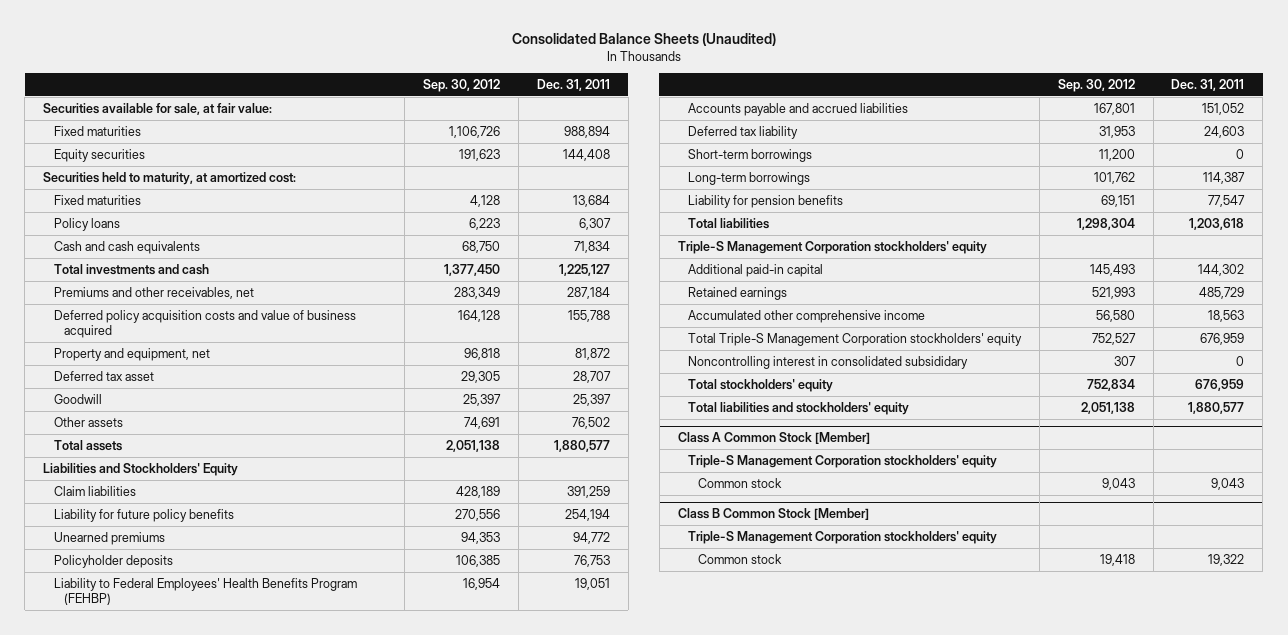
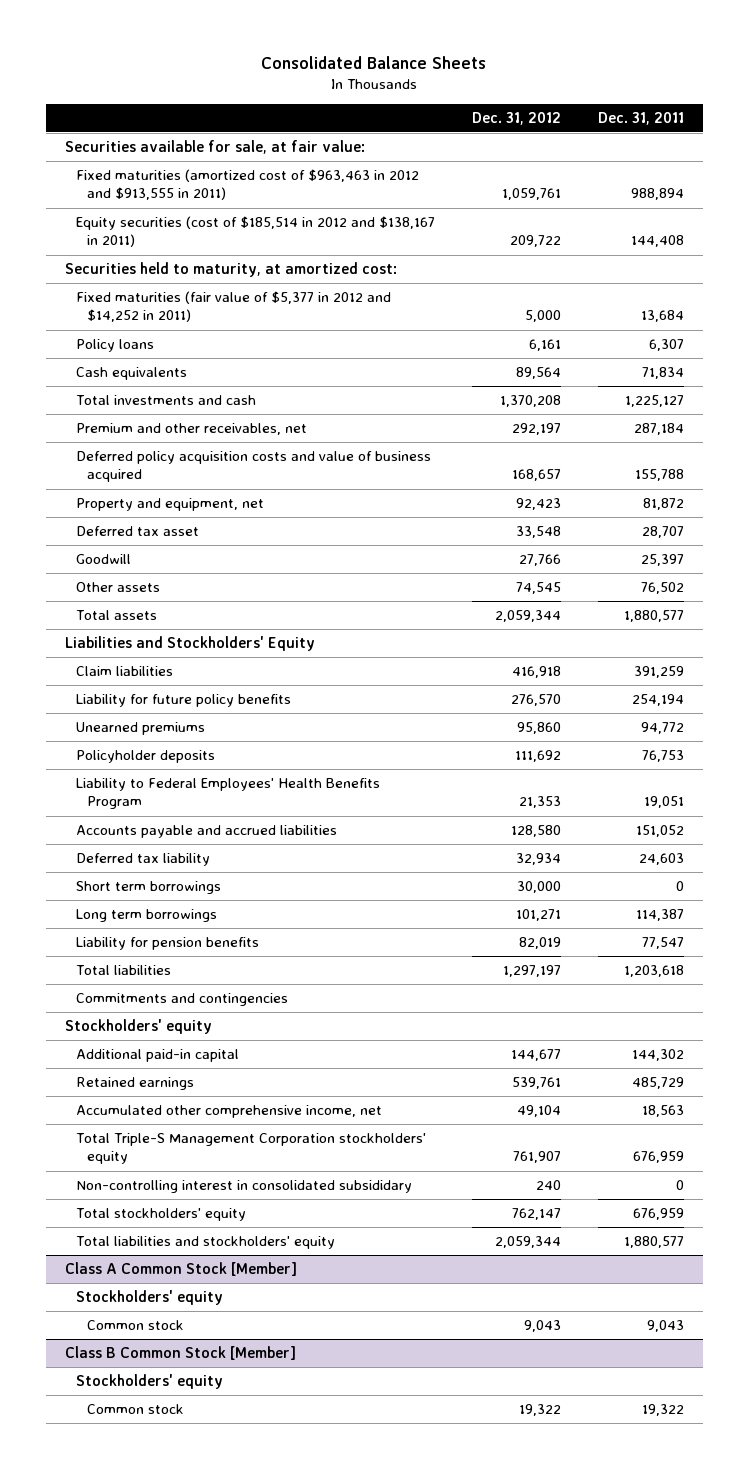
[511,32,776,46] Consolidated Balance Sheets (Unaudited) -> [261,55,487,69] Consolidated Balance Sheets
[423,78,501,92] Sep. 30, 2012 -> none
none -> [471,111,561,125] Dec. 31, 2012
[53,125,141,136] Fixed maturities -> [75,169,419,201] Fixed maturities (amortized cost of $963,463 in 2012 and $913,555 in 2011)
[53,148,145,162] Equity securities -> [75,216,435,248] Equity securities (cost of $185,514 in 2012 and $138,167 in 2011)
[53,194,141,205] Fixed maturities -> [75,291,391,323] Fixed maturities (fair value of $5,377 in 2012 and $14,252 in 2011)
[53,240,200,254] Cash and cash equivalents -> [75,367,187,381] Cash equivalents
[53,286,254,299] Premiums and other receivables, net -> [75,423,307,436] Premium and other receivables, net
[53,577,357,605] Liability to Federal Employees' Health Benefits Program (FEHBP) -> [75,778,380,810] Liability to Federal Employees' Health Benefits Program
[688,148,813,162] Short-term borrowings -> [75,881,221,895] Short term borrowings
[688,171,811,185] Long-term borrowings -> [75,909,217,923] Long term borrowings
none -> [75,993,288,1007] Commitments and contingencies
[677,240,987,254] Triple-S Management Corporation stockholders' equity -> [64,1019,212,1035] Stockholders' equity
[688,309,926,323] Accumulated other comprehensive income -> [75,1105,382,1119] Accumulated other comprehensive income, net
[688,355,969,369] Noncontrolling interest in consolidated subsididary -> [75,1180,412,1194] Non-controlling interest in consolidated subsididary
[688,454,998,468] Triple-S Management Corporation stockholders' equity -> [75,1290,223,1306] Stockholders' equity
[688,530,998,544] Triple-S Management Corporation stockholders' equity -> [75,1374,223,1390] Stockholders' equity

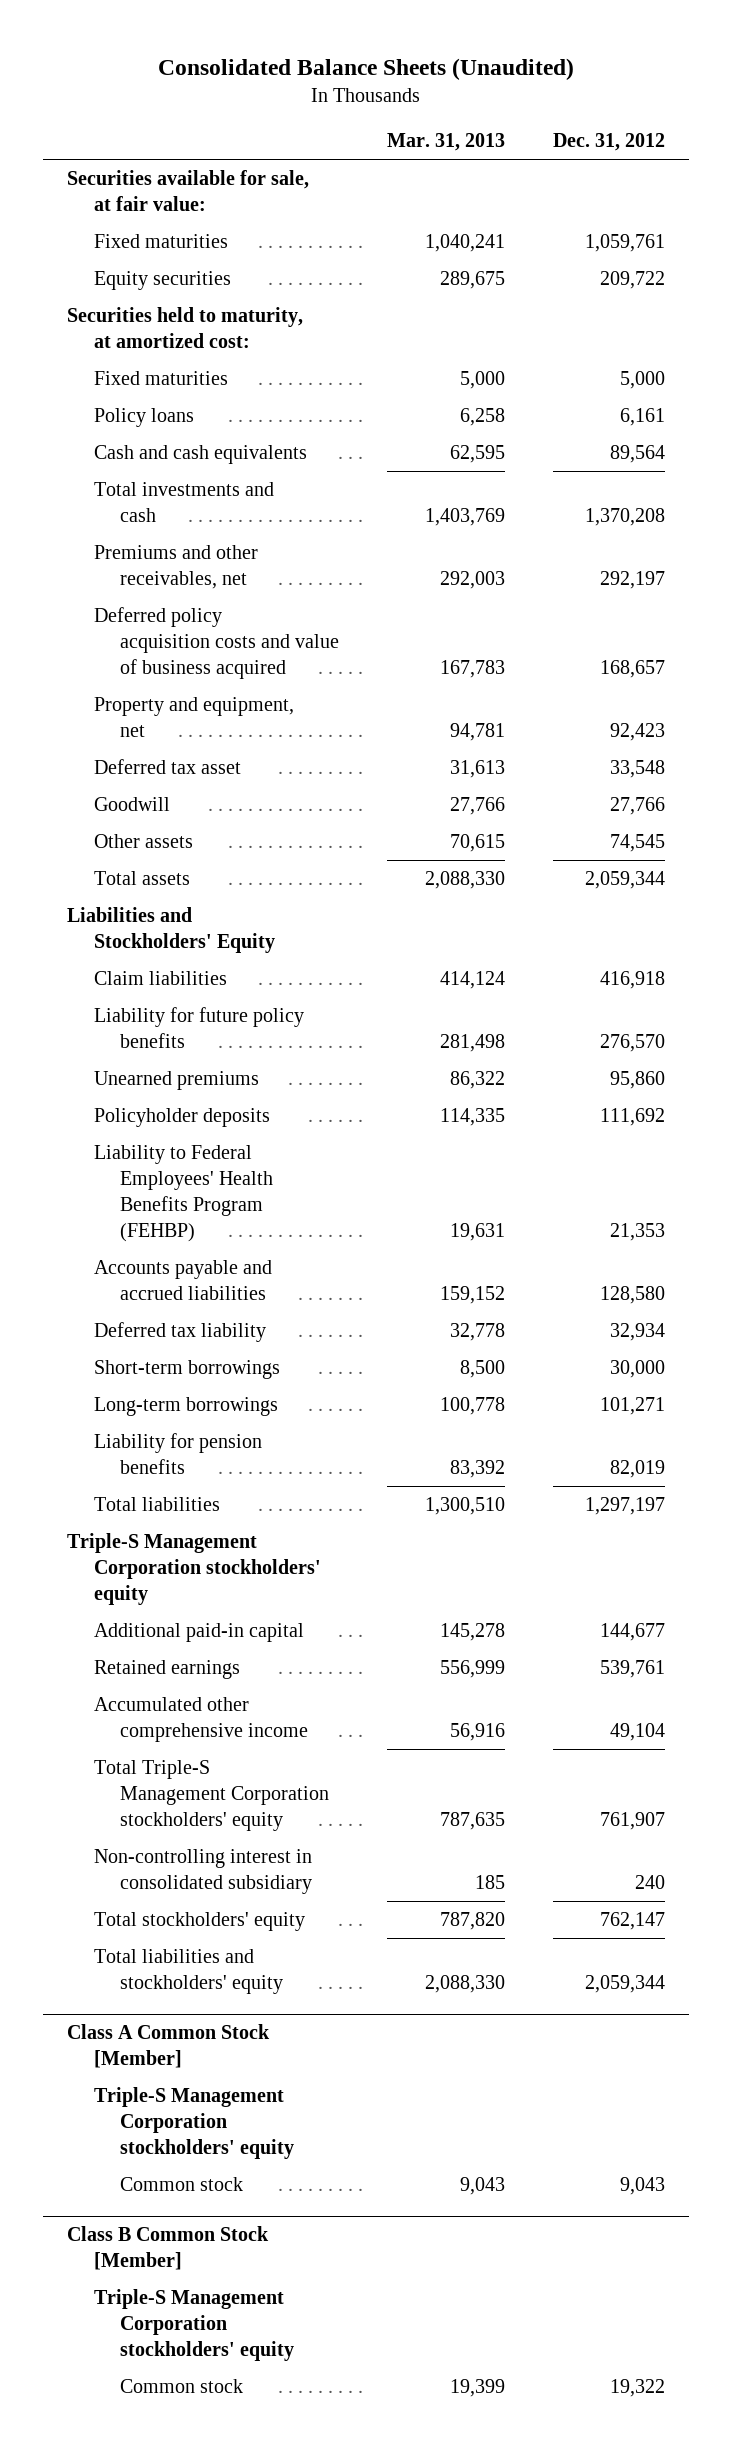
[261,55,487,69] Consolidated Balance Sheets -> [158,57,575,80] Consolidated Balance Sheets (Unaudited)
[598,111,685,125] Dec. 31, 2011 -> none
none -> [386,133,505,152] Mar. 31, 2013
[75,169,419,201] Fixed maturities (amortized cost of $963,463 in 2012 and $913,555 in 2011) -> [93,234,228,249] Fixed maturities
[75,216,435,248] Equity securities (cost of $185,514 in 2012 and $138,167 in 2011) -> [93,271,231,291] Equity securities
[75,291,391,323] Fixed maturities (fair value of $5,377 in 2012 and $14,252 in 2011) -> [93,371,228,386] Fixed maturities
[75,367,187,381] Cash equivalents -> [93,445,307,465] Cash and cash equivalents
[75,423,307,436] Premium and other receivables, net -> [93,545,258,590] Premiums and other receivables, net
[75,778,380,810] Liability to Federal Employees' Health Benefits Program -> [93,1145,273,1243] Liability to Federal Employees' Health Benefits Program (FEHBP)
[75,881,221,895] Short term borrowings -> [93,1360,280,1380] Short-term borrowings
[75,909,217,923] Long term borrowings -> [93,1397,278,1417] Long-term borrowings
[75,993,288,1007] Commitments and contingencies -> none
[64,1019,212,1035] Stockholders' equity -> [67,1533,321,1606] Triple-S Management Corporation stockholders' equity
[75,1105,382,1119] Accumulated other comprehensive income, net -> [93,1697,308,1743] Accumulated other comprehensive income
[75,1180,412,1194] Non-controlling interest in consolidated subsididary -> [93,1849,312,1895] Non-controlling interest in consolidated subsidiary
[75,1290,223,1306] Stockholders' equity -> [93,2087,294,2160] Triple-S Management Corporation stockholders' equity
[75,1374,223,1390] Stockholders' equity -> [93,2289,294,2362] Triple-S Management Corporation stockholders' equity

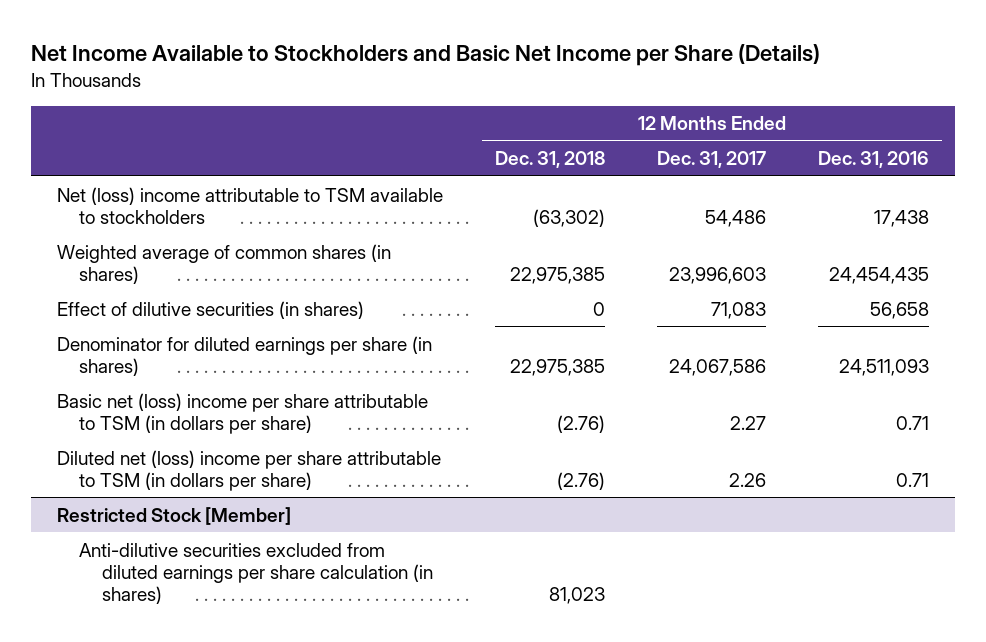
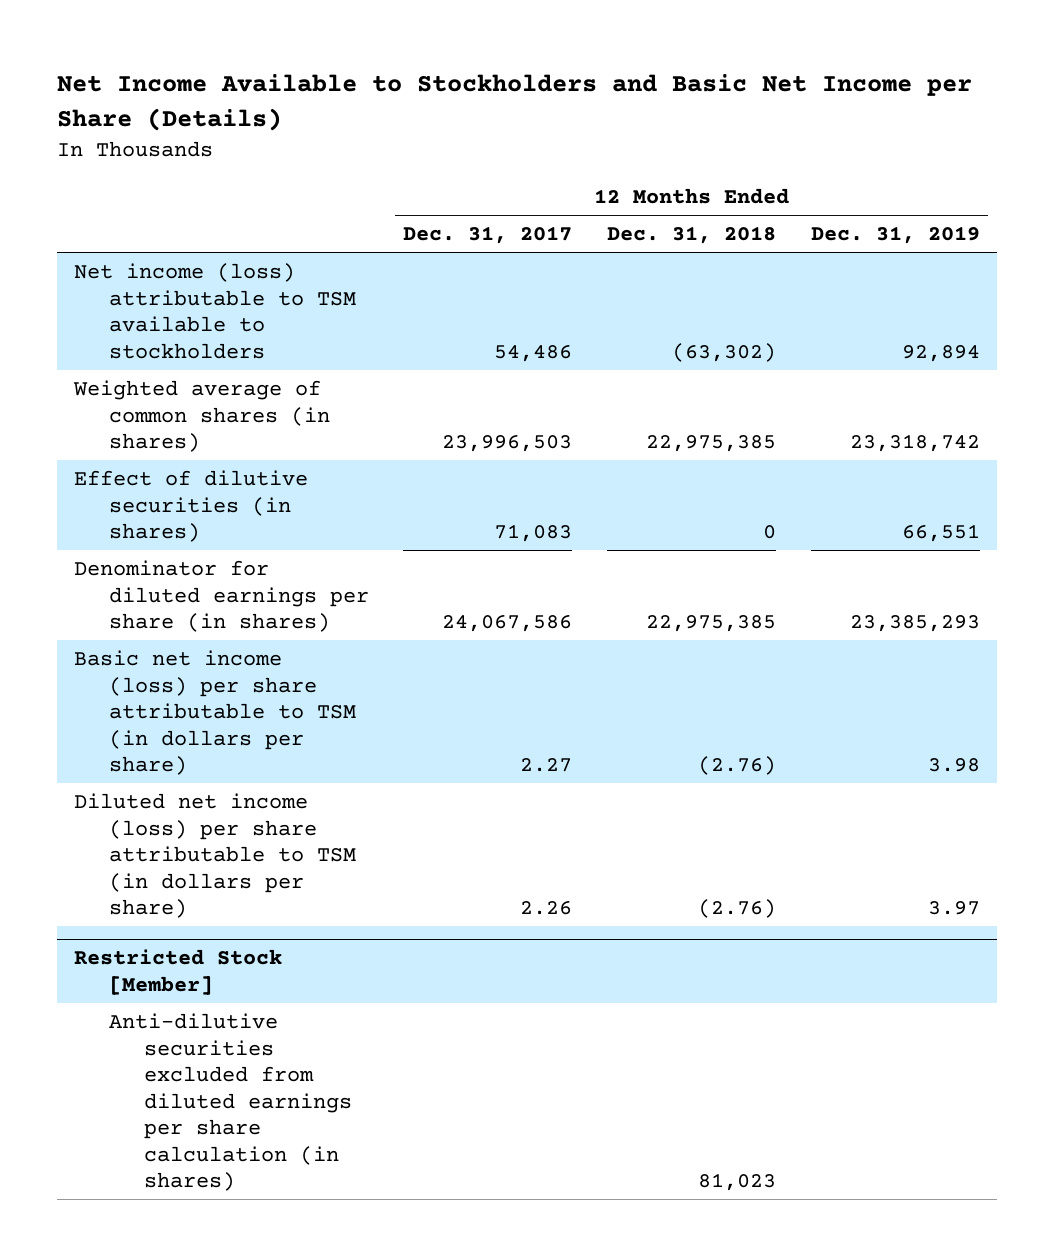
[818,151,930,169] Dec. 31, 2016 -> none
none -> [810,226,980,245] Dec. 31, 2019
[57,186,444,224] Net (loss) income attributable to TSM available to stockholders -> [74,263,356,359] Net income (loss) attributable to TSM available to stockholders
[669,266,767,284] 23,996,603 -> [442,435,573,453] 23,996,503
[57,392,429,434] Basic net (loss) income per share attributable to TSM (in dollars per share) -> [74,650,356,776] Basic net income (loss) per share attributable to TSM (in dollars per share)
[57,449,442,491] Diluted net (loss) income per share attributable to TSM (in dollars per share) -> [74,793,356,919] Diluted net income (loss) per share attributable to TSM (in dollars per share)

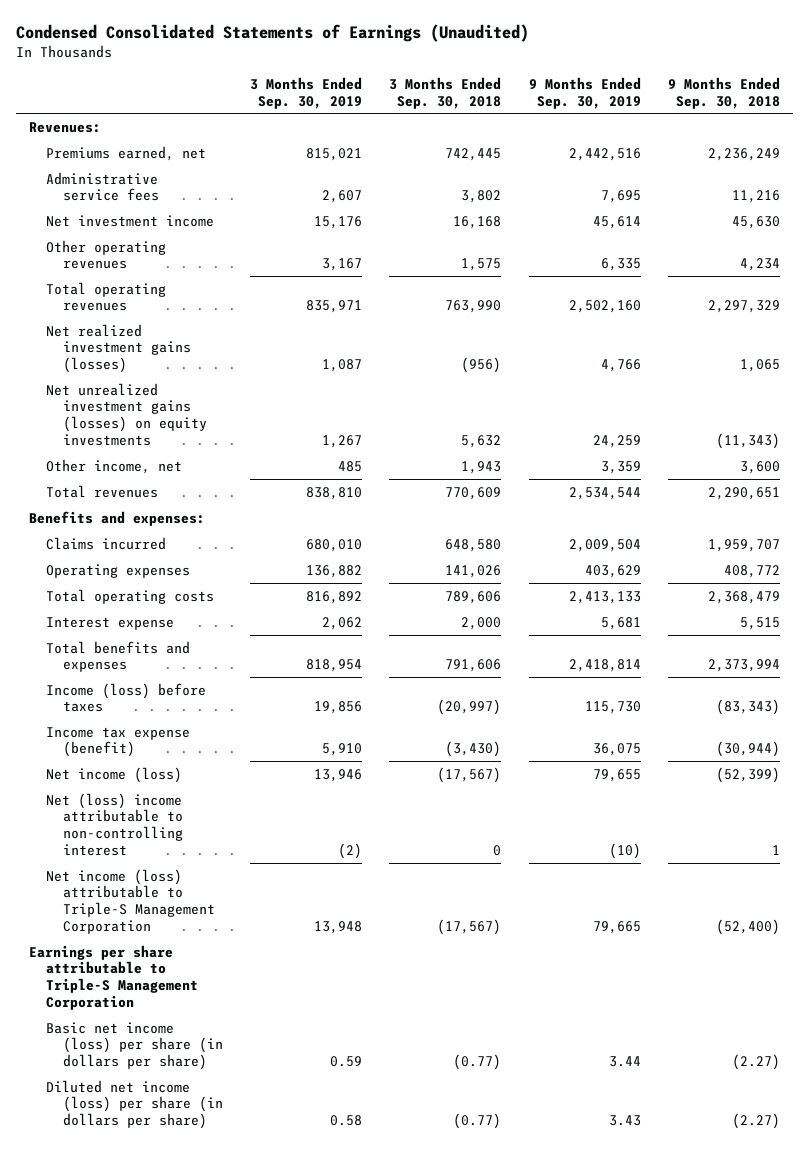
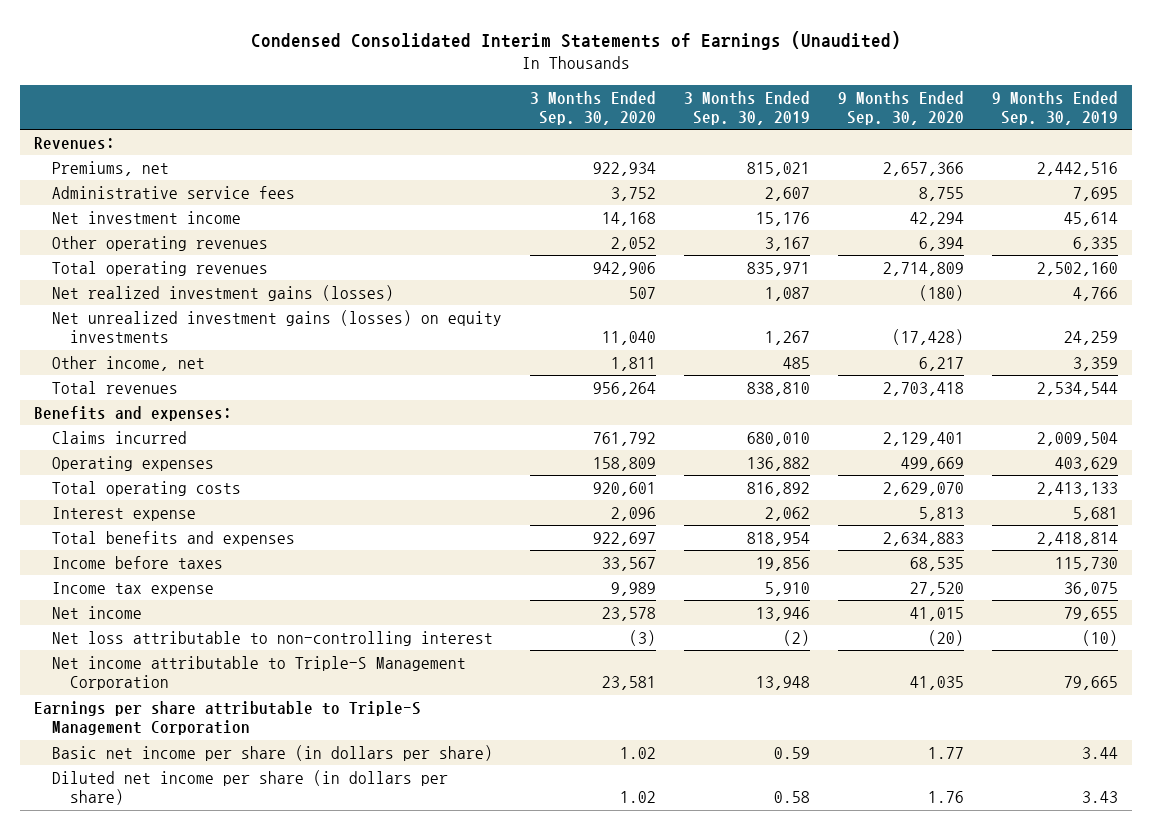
[15,23,529,42] Condensed Consolidated Statements of Earnings (Unaudited) -> [250,30,901,50] Condensed Consolidated Interim Statements of Earnings (Unaudited)
[389,76,502,109] 3 Months Ended Sep. 30, 2018 -> none
[667,76,780,109] 9 Months Ended Sep. 30, 2018 -> none
none -> [530,90,657,126] 3 Months Ended Sep. 30, 2020
none -> [838,90,965,126] 9 Months Ended Sep. 30, 2020
[46,145,207,161] Premiums earned, net -> [52,160,170,176] Premiums, net
[46,682,207,713] Income (loss) before taxes -> [52,555,224,569] Income before taxes
[46,726,191,758] Income tax expense (benefit) -> [52,581,215,596] Income tax expense
[46,766,183,783] Net income (loss) -> [52,605,143,619] Net income
[46,792,183,856] Net (loss) income attributable to non-controlling interest -> [52,630,494,646] Net loss attributable to non-controlling interest
[46,868,215,934] Net income (loss) attributable to Triple-S Management Corporation -> [52,655,467,691] Net income attributable to Triple-S Management Corporation
[46,1021,223,1071] Basic net income (loss) per share (in dollars per share) -> [52,744,494,761] Basic net income per share (in dollars per share)
[46,1079,223,1130] Diluted net income (loss) per share (in dollars per share) -> [52,769,449,806] Diluted net income per share (in dollars per share)

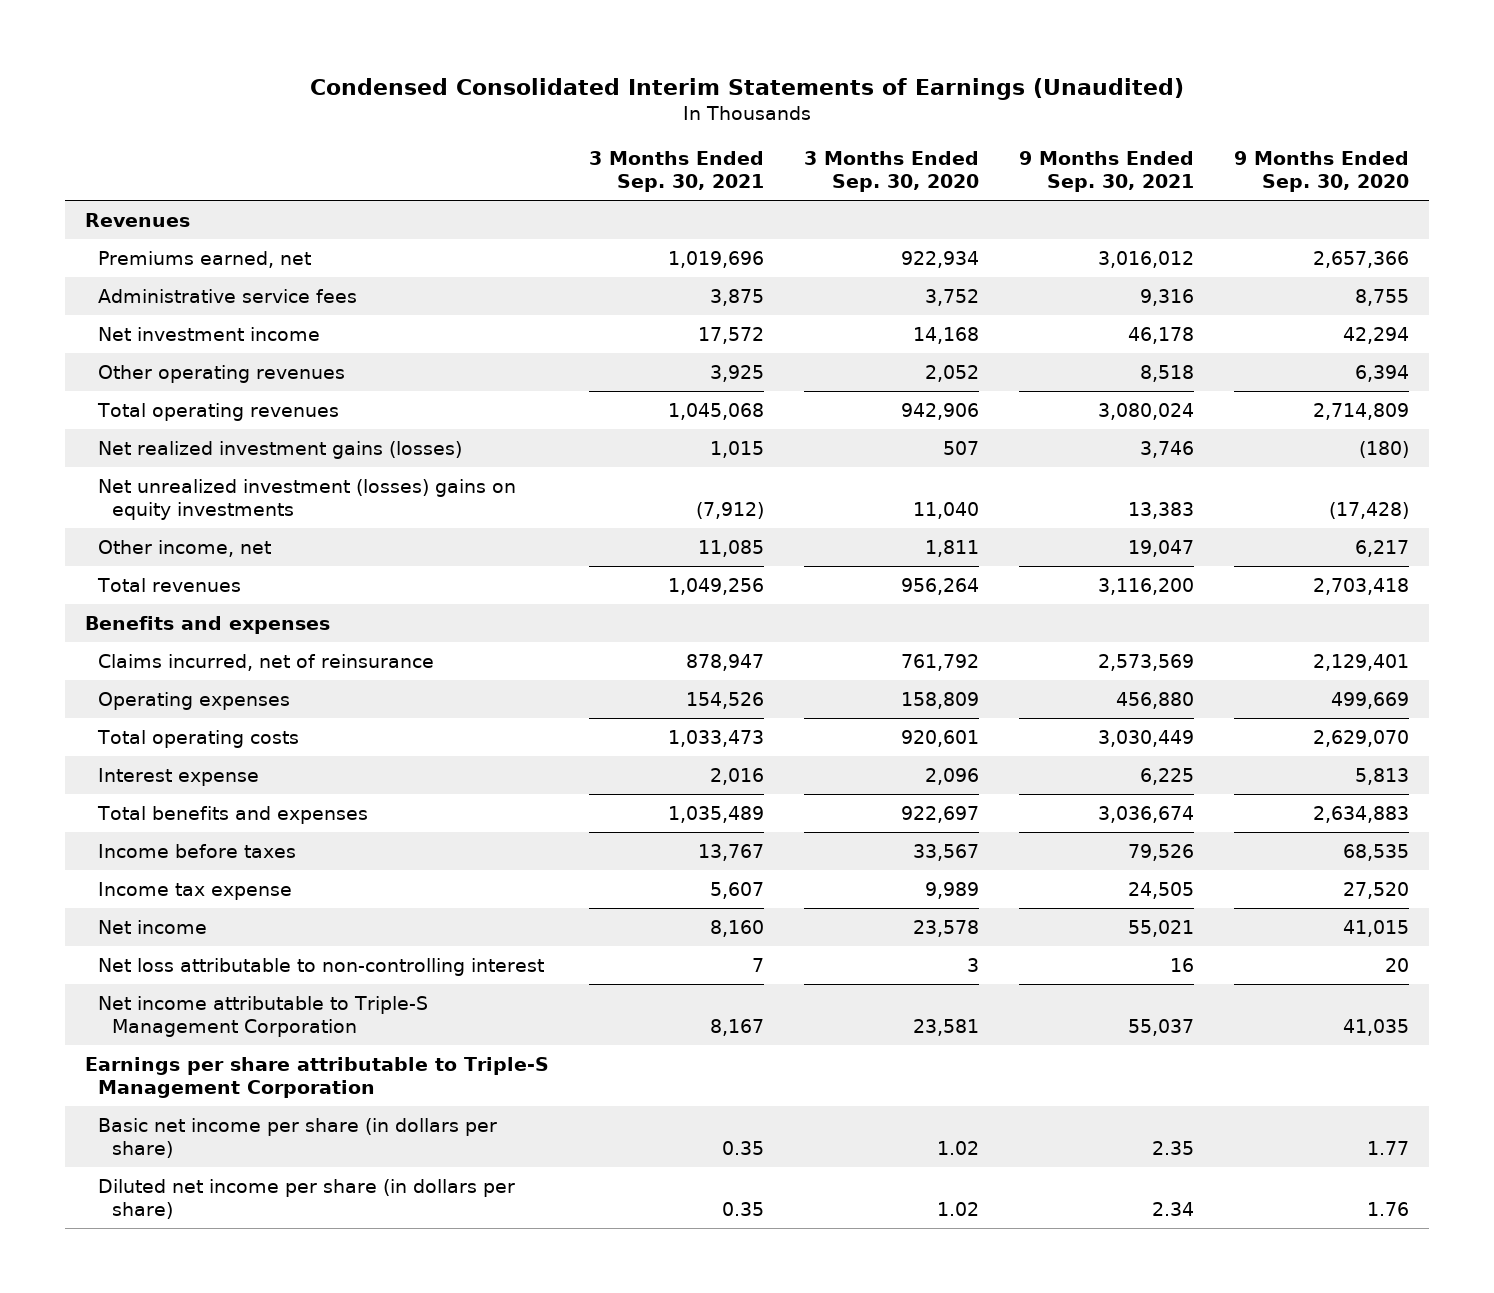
[684,90,811,126] 3 Months Ended Sep. 30, 2019 -> none
[991,90,1118,126] 9 Months Ended Sep. 30, 2019 -> none
none -> [588,151,764,193] 3 Months Ended Sep. 30, 2021
none -> [1018,151,1194,193] 9 Months Ended Sep. 30, 2021
[33,136,115,149] Revenues: -> [84,212,190,227] Revenues
[52,160,170,176] Premiums, net -> [98,250,312,268] Premiums earned, net
[52,309,503,344] Net unrealized investment gains (losses) on equity investments -> [98,478,517,521] Net unrealized investment (losses) gains on equity investments
[33,405,232,421] Benefits and expenses: -> [84,615,330,634] Benefits and expenses
[52,430,188,444] Claims incurred -> [98,653,435,671] Claims incurred, net of reinsurance
[629,629,657,646] (3) -> [966,957,979,972] 3
[928,629,965,646] (20) -> [1384,957,1409,972] 20

